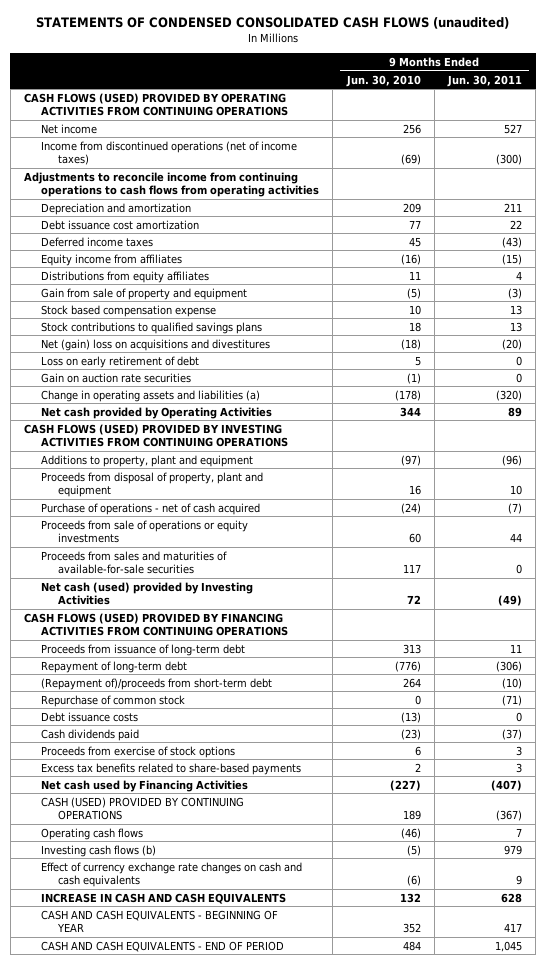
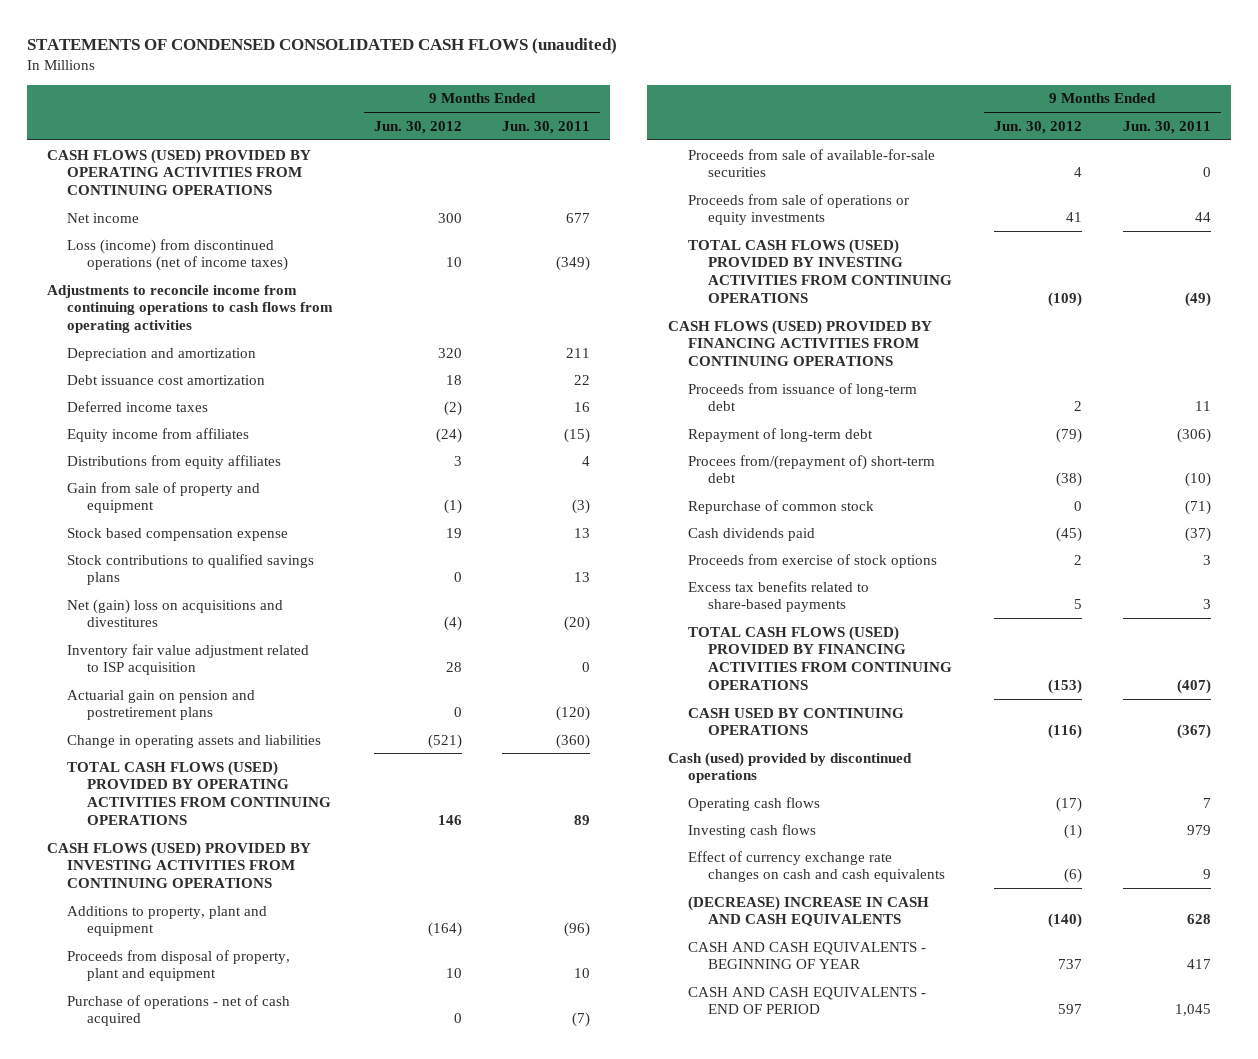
[345,74,421,87] Jun. 30, 2010 -> none
none -> [373,120,462,134] Jun. 30, 2012
[504,123,523,134] 527 -> [566,212,591,223] 677
[41,140,298,166] Income from discontinued operations (net of income taxes) -> [67,238,289,272] Loss (income) from discontinued operations (net of income taxes)
[496,154,523,166] (300) -> [556,256,591,272] (349)
[502,236,523,248] (43) -> [574,401,591,412] 16
[41,355,200,368] Loss on early retirement of debt -> none
[41,372,192,383] Gain on auction rate securities -> none
none -> [67,643,310,676] Inventory fair value adjustment related to ISP acquisition
none -> [67,689,256,721] Actuarial gain on pension and postretirement plans
[41,389,261,402] Change in operating assets and liabilities (a) -> [67,734,322,748] Change in operating assets and liabilities
[496,389,523,401] (320) -> [556,733,591,749] (360)
[41,406,273,419] Net cash provided by Operating Activities -> [67,760,332,825] TOTAL CASH FLOWS (USED) PROVIDED BY OPERATING ACTIVITIES FROM CONTINUING OPERATIONS
none -> [687,148,935,178] Proceeds from sale of available-for-sale securities
[41,550,228,575] Proceeds from sales and maturities of available-for-sale securities -> none
[41,581,254,606] Net cash (used) provided by Investing Activities -> [687,238,952,303] TOTAL CASH FLOWS (USED) PROVIDED BY INVESTING ACTIVITIES FROM CONTINUING OPERATIONS
[41,677,273,690] (Repayment of)/proceeds from short-term debt -> [687,454,935,484] Procees from/(repayment of) short-term debt
[41,711,139,722] Debt issuance costs -> none
[41,779,249,792] Net cash used by Financing Activities -> [687,625,952,690] TOTAL CASH FLOWS (USED) PROVIDED BY FINANCING ACTIVITIES FROM CONTINUING OPERATIONS
[41,796,245,821] CASH (USED) PROVIDED BY CONTINUING OPERATIONS -> [687,707,904,736] CASH USED BY CONTINUING OPERATIONS
none -> [667,751,912,784] Cash (used) provided by discontinued operations
[41,844,157,857] Investing cash flows (b) -> [687,823,816,838] Investing cash flows
[41,892,287,904] INCREASE IN CASH AND CASH EQUIVALENTS -> [687,895,929,927] (DECREASE) INCREASE IN CASH AND CASH EQUIVALENTS

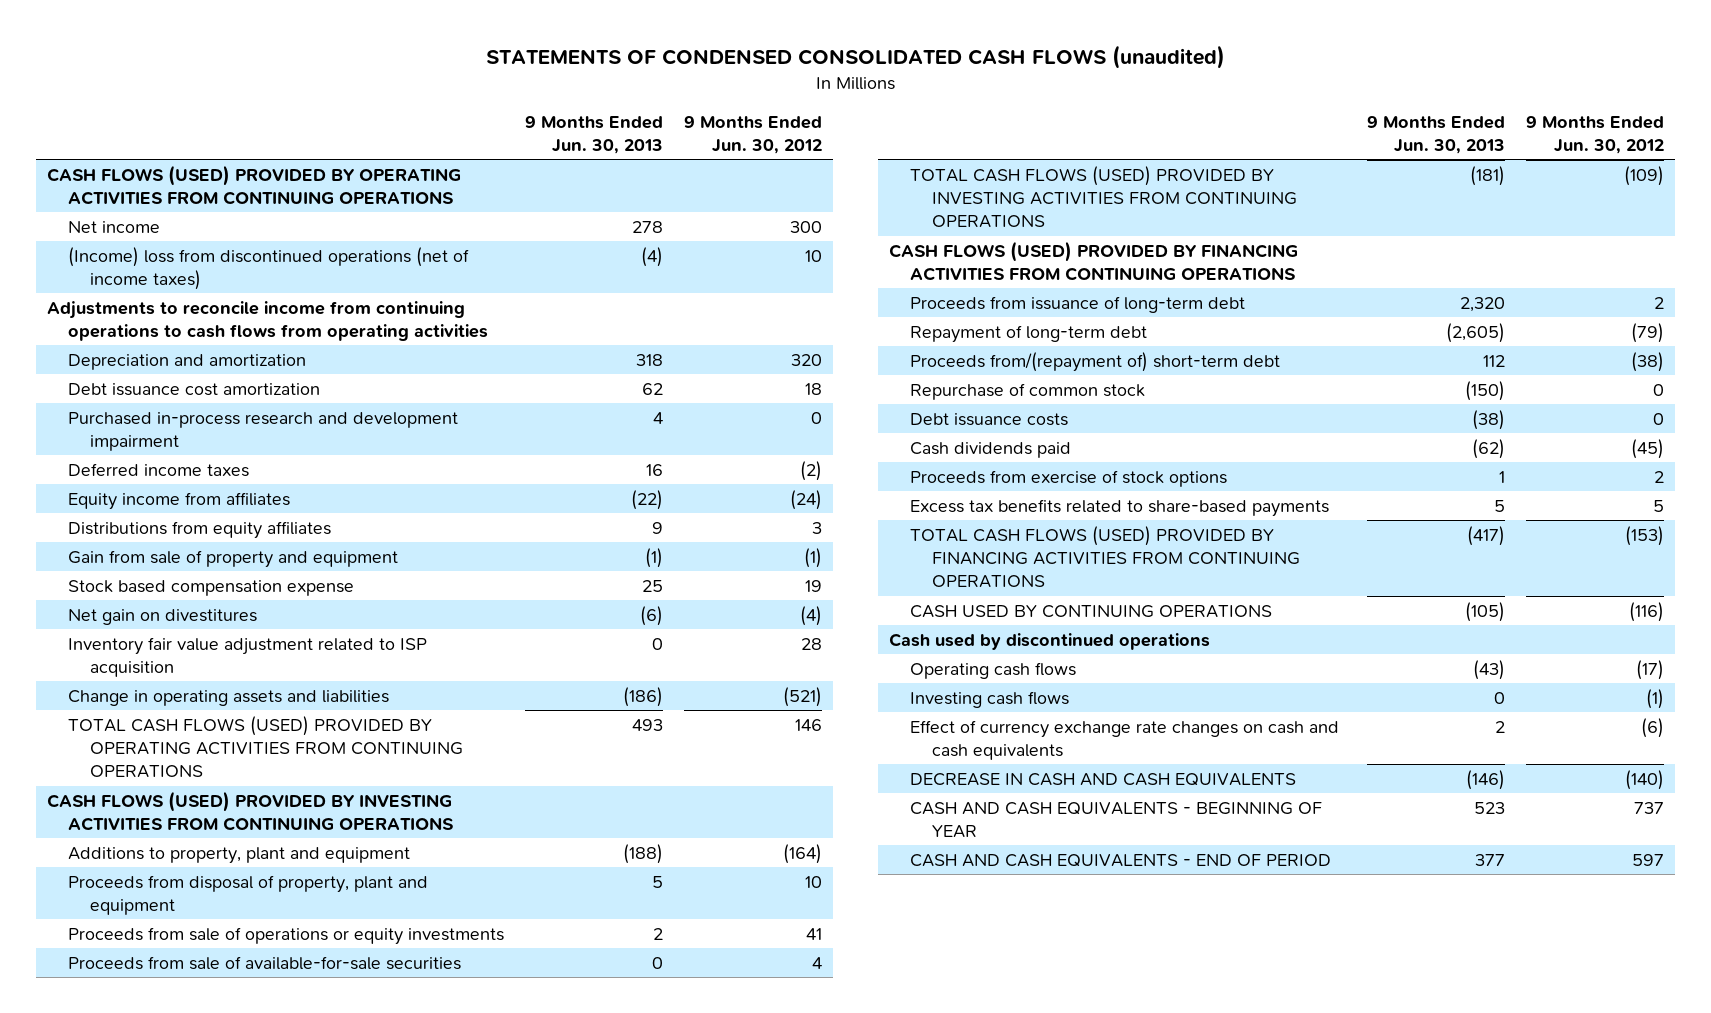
[502,120,591,134] Jun. 30, 2011 -> none
none -> [525,115,664,155] 9 Months Ended Jun. 30, 2013
[67,238,289,272] Loss (income) from discontinued operations (net of income taxes) -> [68,246,470,291] (Income) loss from discontinued operations (net of income taxes)
none -> [68,411,459,452] Purchased in-process research and development impairment
[67,553,315,586] Stock contributions to qualified savings plans -> none
[67,598,284,628] Net (gain) loss on acquisitions and divestitures -> [68,608,258,625] Net gain on divestitures
[67,689,256,721] Actuarial gain on pension and postretirement plans -> none
[67,994,291,1027] Purchase of operations - net of cash acquired -> none
[687,148,935,178] Proceeds from sale of available-for-sale securities -> [68,955,462,970] Proceeds from sale of available-for-sale securities
[687,454,935,484] Procees from/(repayment of) short-term debt -> [910,351,1281,372] Proceeds from/(repayment of) short-term debt
none -> [910,412,1069,426] Debt issuance costs
[667,751,912,784] Cash (used) provided by discontinued operations -> [888,632,1210,650] Cash used by discontinued operations
[687,895,929,927] (DECREASE) INCREASE IN CASH AND CASH EQUIVALENTS -> [910,772,1297,786] DECREASE IN CASH AND CASH EQUIVALENTS

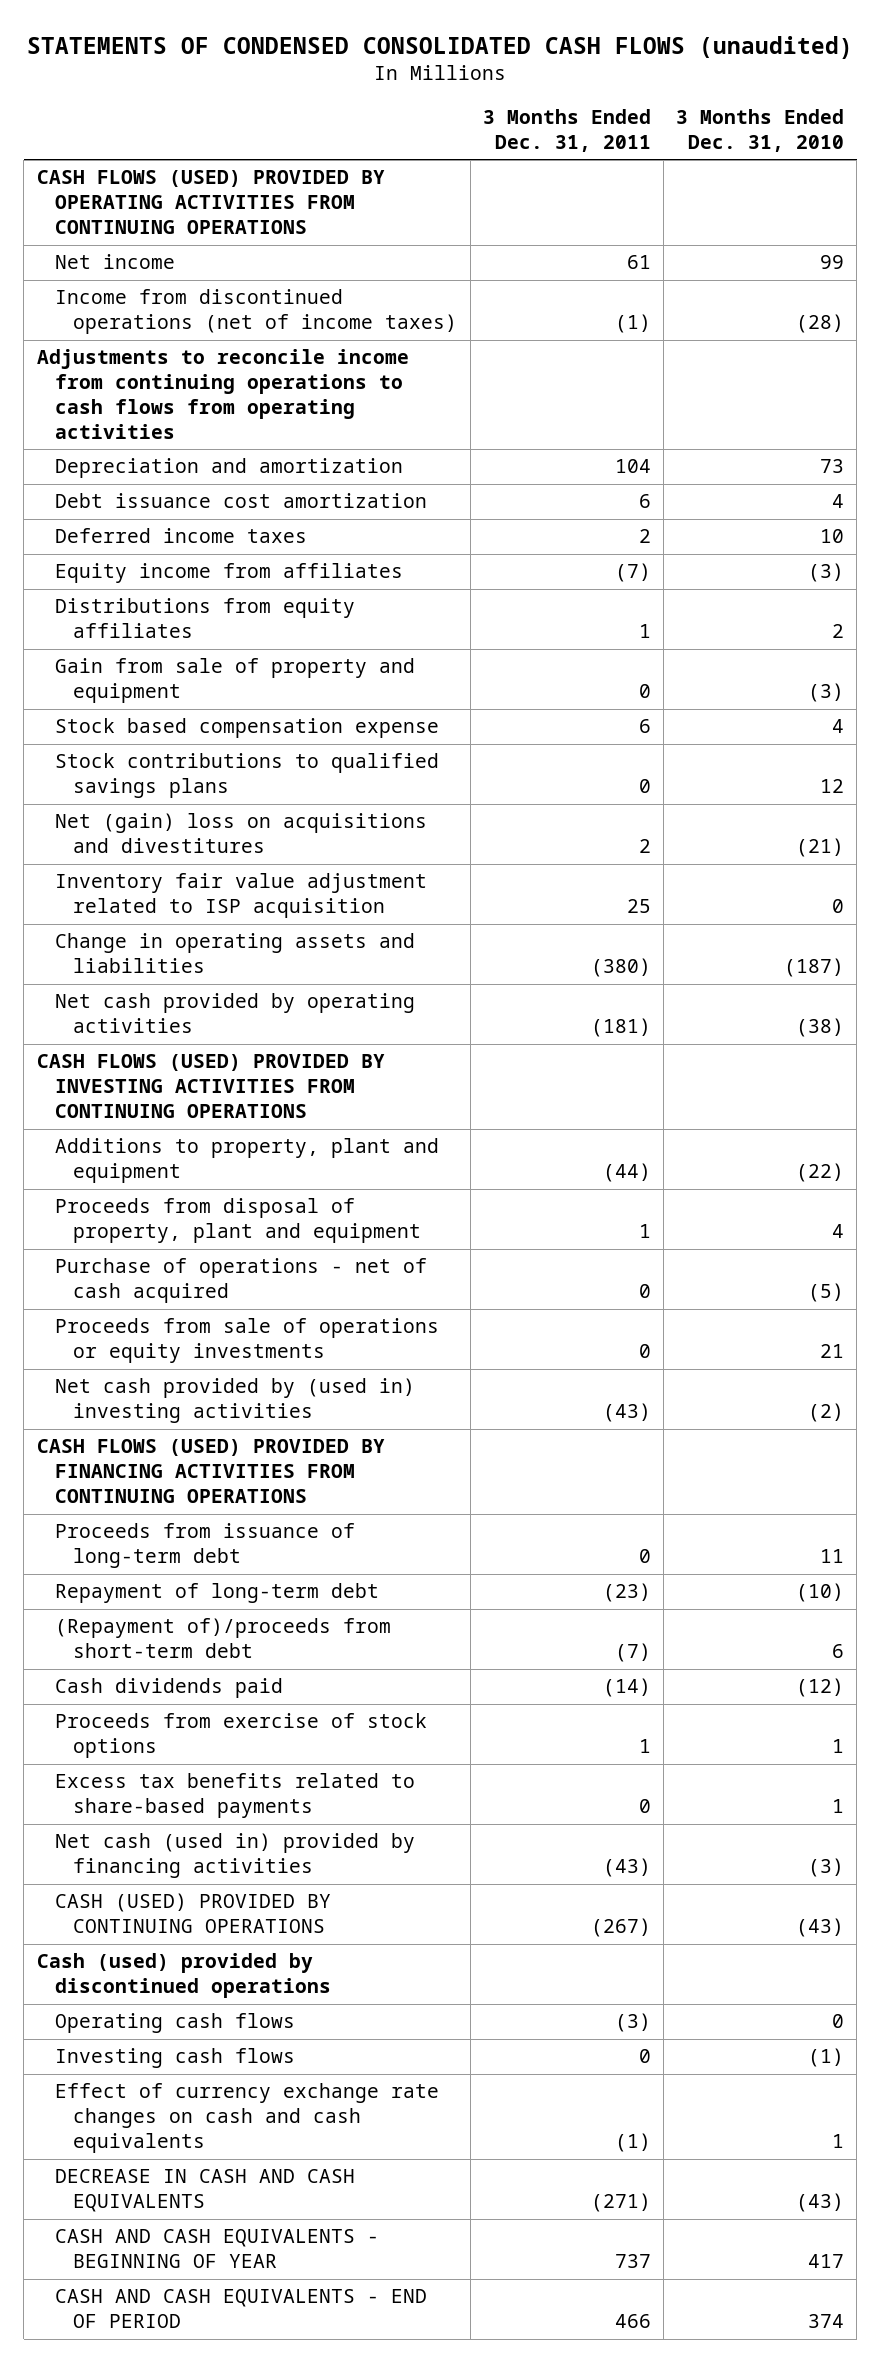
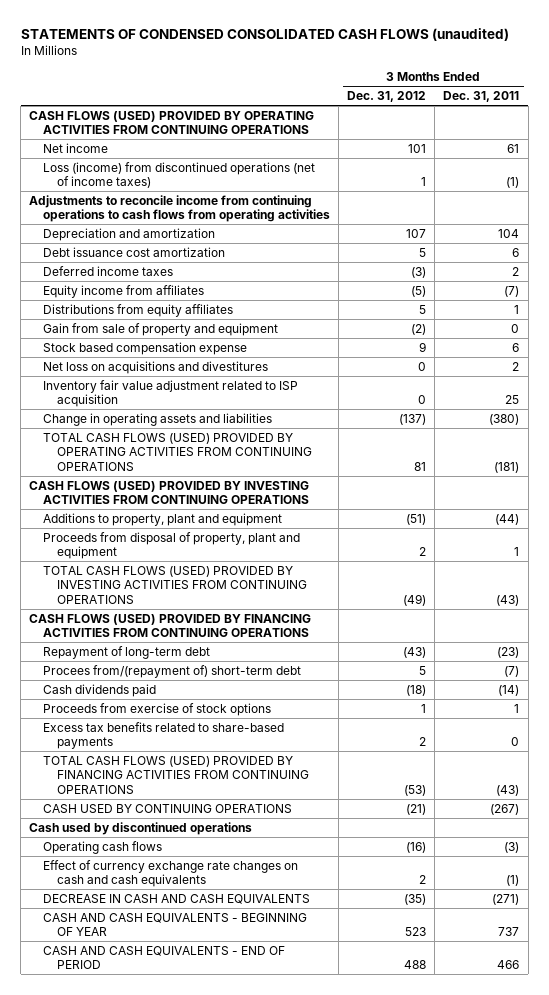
[676,109,845,152] 3 Months Ended Dec. 31, 2010 -> none
none -> [347,91,427,103] Dec. 31, 2012
[54,289,458,335] Income from discontinued operations (net of income taxes) -> [42,161,315,189] Loss (income) from discontinued operations (net of income taxes)
[54,753,439,799] Stock contributions to qualified savings plans -> none
[54,813,427,854] Net (gain) loss on acquisitions and divestitures -> [42,360,268,374] Net loss on acquisitions and divestitures
[54,993,415,1034] Net cash provided by operating activities -> [42,432,312,471] TOTAL CASH FLOWS (USED) PROVIDED BY OPERATING ACTIVITIES FROM CONTINUING OPERATIONS
[54,1258,427,1304] Purchase of operations - net of cash acquired -> none
[54,1318,439,1364] Proceeds from sale of operations or equity investments -> none
[54,1378,415,1424] Net cash provided by (used in) investing activities -> [42,565,307,604] TOTAL CASH FLOWS (USED) PROVIDED BY INVESTING ACTIVITIES FROM CONTINUING OPERATIONS
[54,1523,355,1569] Proceeds from issuance of long-term debt -> none
[54,1618,391,1659] (Repayment of)/proceeds from short-term debt -> [42,664,301,678] Procees from/(repayment of) short-term debt
[54,1833,415,1879] Net cash (used in) provided by financing activities -> [42,755,309,794] TOTAL CASH FLOWS (USED) PROVIDED BY FINANCING ACTIVITIES FROM CONTINUING OPERATIONS
[54,1893,331,1934] CASH (USED) PROVIDED BY CONTINUING OPERATIONS -> [42,803,292,813] CASH USED BY CONTINUING OPERATIONS
[36,1953,331,1999] Cash (used) provided by discontinued operations -> [29,821,253,835] Cash used by discontinued operations
[54,2048,295,2069] Investing cash flows -> none

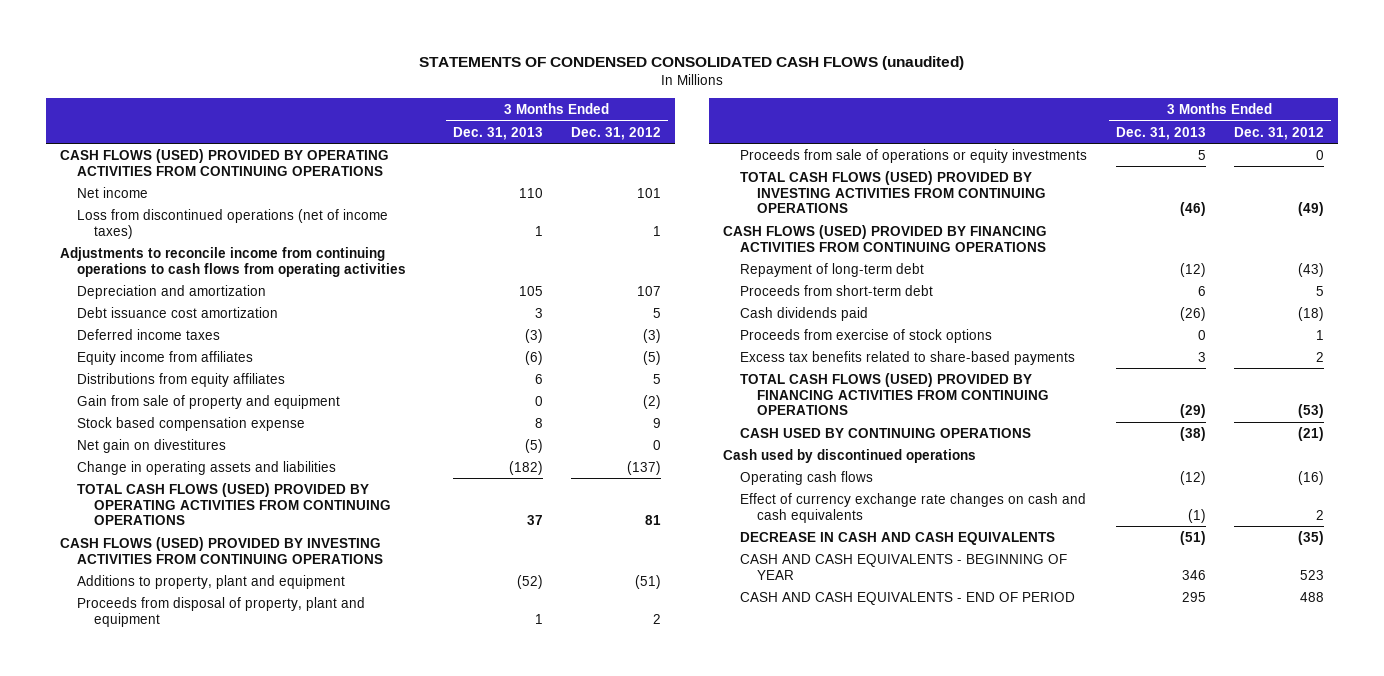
[443,91,520,103] Dec. 31, 2011 -> none
none -> [452,126,543,140] Dec. 31, 2013
[42,161,315,189] Loss (income) from discontinued operations (net of income taxes) -> [77,208,389,239] Loss from discontinued operations (net of income taxes)
[42,360,268,374] Net loss on acquisitions and divestitures -> none
[42,379,298,408] Inventory fair value adjustment related to ISP acquisition -> none
none -> [77,438,227,453] Net gain on divestitures
none -> [740,148,1088,163] Proceeds from sale of operations or equity investments
[42,664,301,678] Procees from/(repayment of) short-term debt -> [740,284,934,296] Proceeds from short-term debt

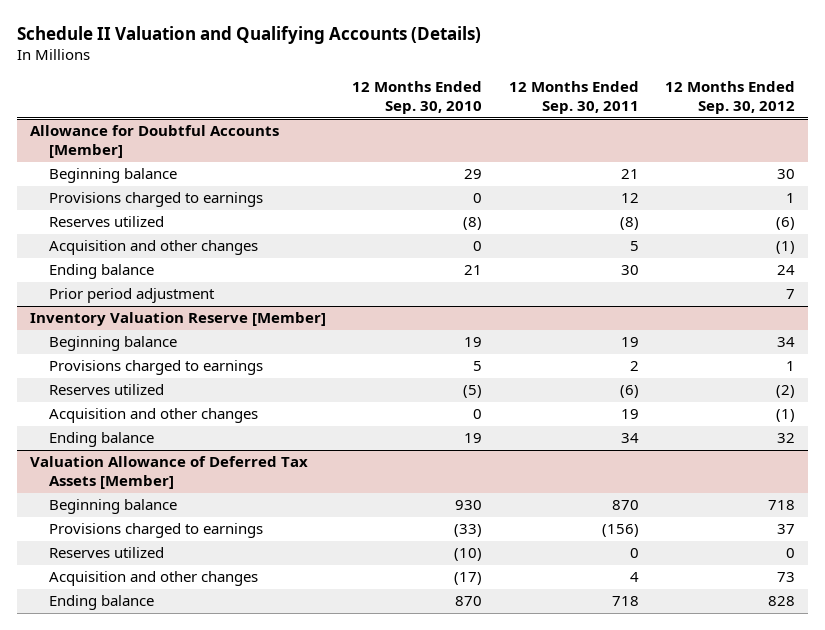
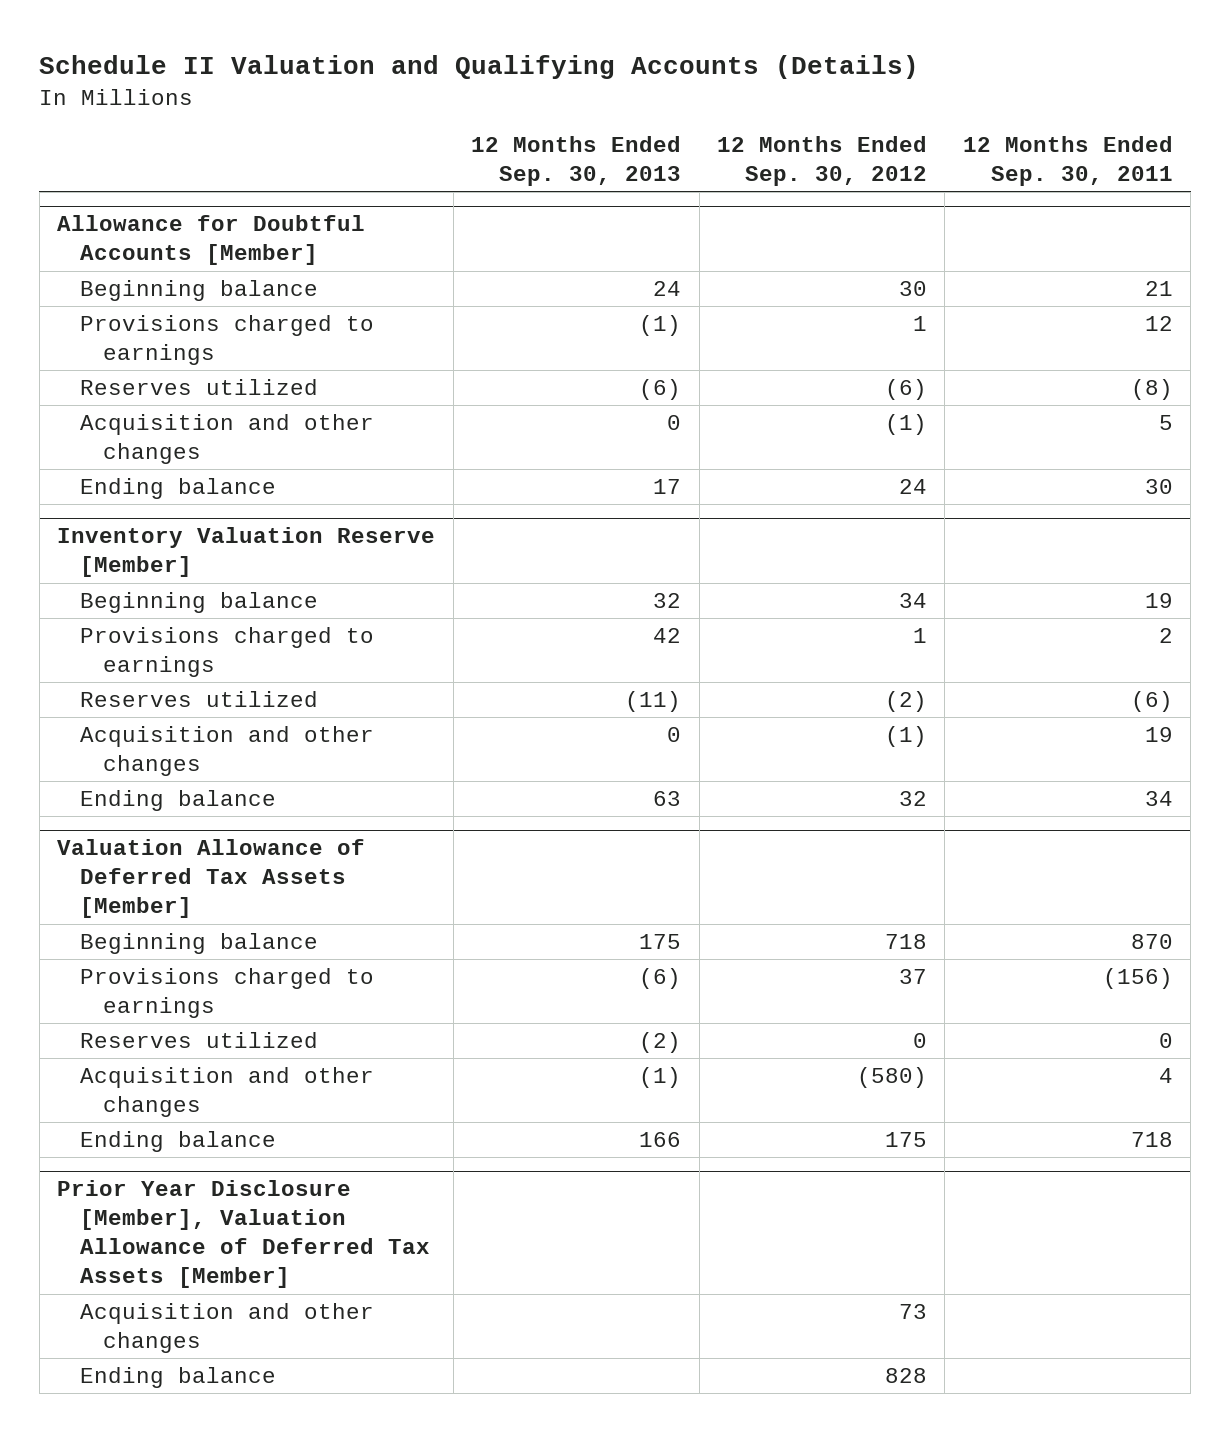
[352,81,483,114] 12 Months Ended Sep. 30, 2010 -> none
none -> [471,135,682,186] 12 Months Ended Sep. 30, 2013
[48,288,215,304] Prior period adjustment -> none
[776,572,795,583] 73 -> [856,1066,927,1088] (580)
[767,596,795,607] 828 -> [884,1131,927,1147] 175
none -> [57,1180,430,1289] Prior Year Disclosure [Member], Valuation Allowance of Deferred Tax Assets [Member]
none -> [79,1302,374,1353] Acquisition and other changes
none -> [79,1366,276,1388] Ending balance

